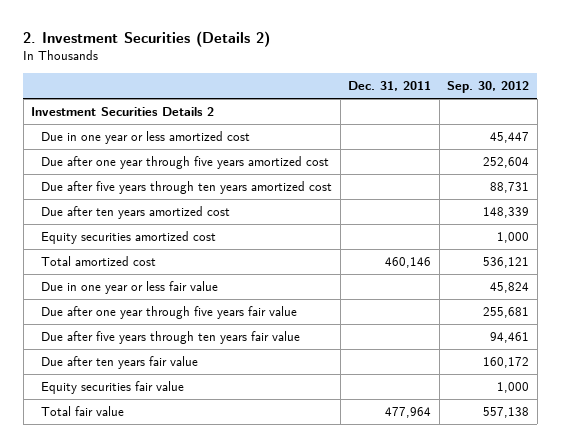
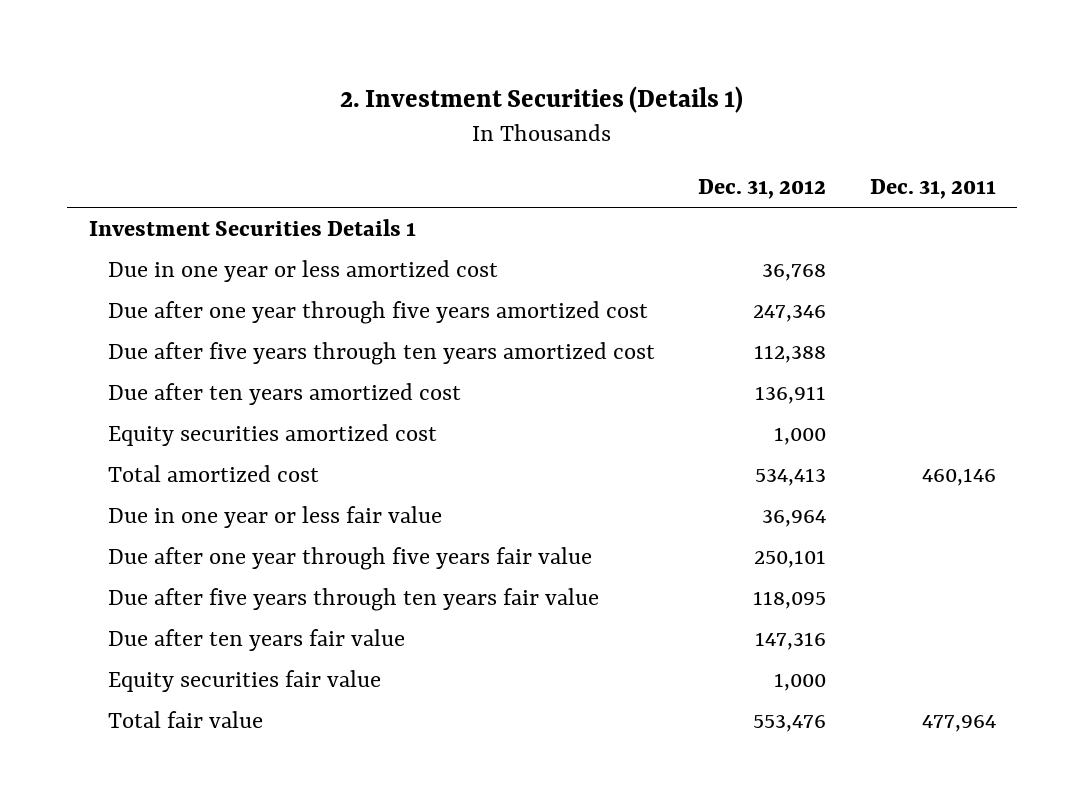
[23,31,271,48] 2. Investment Securities (Details 2) -> [340,85,744,113] 2. Investment Securities (Details 1)
[447,80,530,93] Sep. 30, 2012 -> none
none -> [698,178,827,199] Dec. 31, 2012
[31,106,215,116] Investment Securities Details 2 -> [88,218,416,236] Investment Securities Details 1

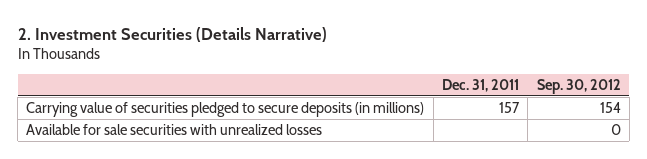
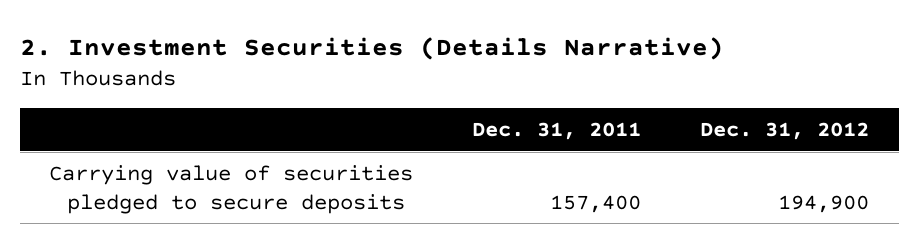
[536,78,621,94] Sep. 30, 2012 -> none
none -> [700,121,870,140] Dec. 31, 2012
[26,124,323,136] Available for sale securities with unrealized losses -> none
[26,102,425,118] Carrying value of securities pledged to secure deposits (in millions) -> [49,165,414,214] Carrying value of securities pledged to secure deposits
[499,102,521,114] 157 -> [550,194,642,213] 157,400

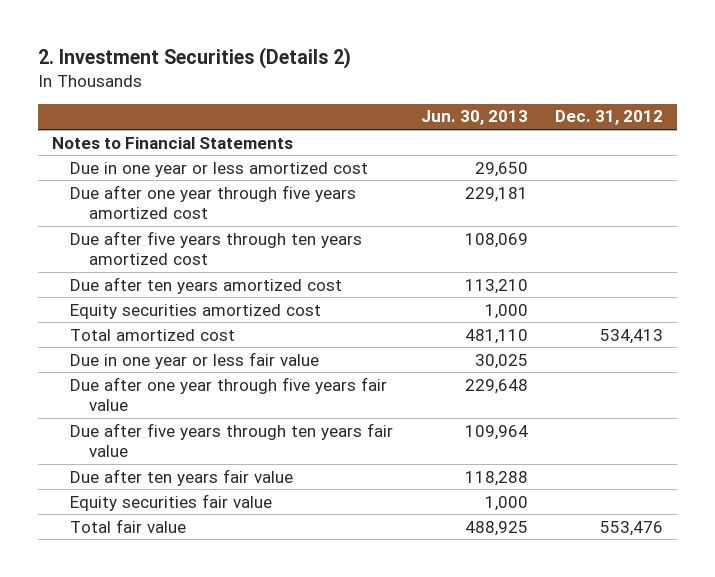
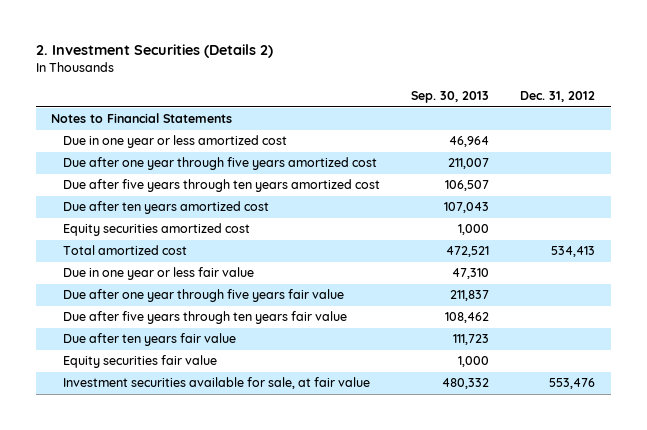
[420,110,528,126] Jun. 30, 2013 -> none
none -> [411,91,490,104] Sep. 30, 2013
[70,518,187,533] Total fair value -> [63,377,371,390] Investment securities available for sale, at fair value

